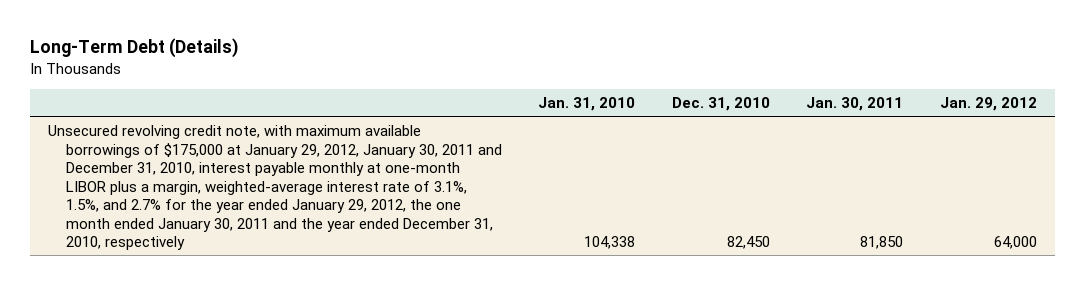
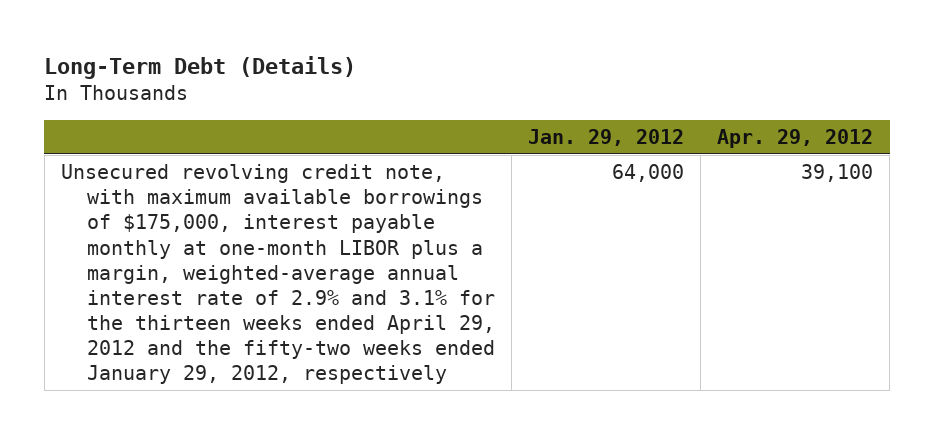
[538,96,636,111] Jan. 31, 2010 -> none
[671,96,770,111] Dec. 31, 2010 -> none
[806,96,904,111] Jan. 30, 2011 -> none
none -> [717,128,874,148] Apr. 29, 2012
[48,125,502,250] Unsecured revolving credit note, with maximum available borrowings of $175,000 at January 29, 2012, January 30, 2011 and December 31, 2010, interest payable monthly at one-month LIBOR plus a margin, weighted-average interest rate of 3.1%, 1.5%, and 2.7% for the year ended January 29, 2012, the one month ended January 30, 2011 and the year ended December 31, 2010, respectively -> [60,164,496,385] Unsecured revolving credit note, with maximum available borrowings of $175,000, interest payable monthly at one-month LIBOR plus a margin, weighted-average annual interest rate of 2.9% and 3.1% for the thirteen weeks ended April 29, 2012 and the fifty-two weeks ended January 29, 2012, respectively

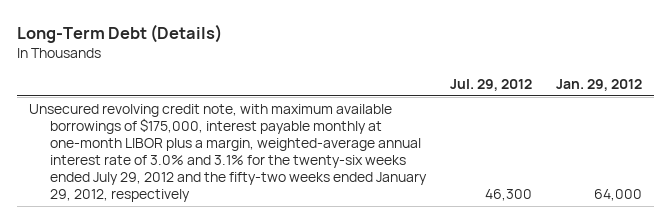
[717,128,874,148] Apr. 29, 2012 -> none
none -> [449,79,532,92] Jul. 29, 2012
[60,164,496,385] Unsecured revolving credit note, with maximum available borrowings of $175,000, interest payable monthly at one-month LIBOR plus a margin, weighted-average annual interest rate of 2.9% and 3.1% for the thirteen weeks ended April 29, 2012 and the fifty-two weeks ended January 29, 2012, respectively -> [28,104,427,203] Unsecured revolving credit note, with maximum available borrowings of $175,000, interest payable monthly at one-month LIBOR plus a margin, weighted-average annual interest rate of 3.0% and 3.1% for the twenty-six weeks ended July 29, 2012 and the fifty-two weeks ended January 29, 2012, respectively

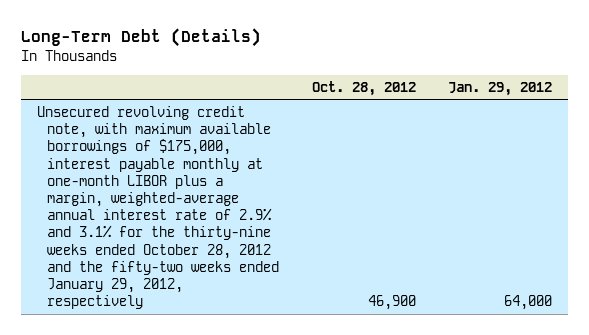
[449,79,532,92] Jul. 29, 2012 -> none
none -> [311,80,416,96] Oct. 28, 2012
[28,104,427,203] Unsecured revolving credit note, with maximum available borrowings of $175,000, interest payable monthly at one-month LIBOR plus a margin, weighted-average annual interest rate of 3.0% and 3.1% for the twenty-six weeks ended July 29, 2012 and the fifty-two weeks ended January 29, 2012, respectively -> [36,106,280,310] Unsecured revolving credit note, with maximum available borrowings of $175,000, interest payable monthly at one-month LIBOR plus a margin, weighted-average annual interest rate of 2.9% and 3.1% for the thirty-nine weeks ended October 28, 2012 and the fifty-two weeks ended January 29, 2012, respectively

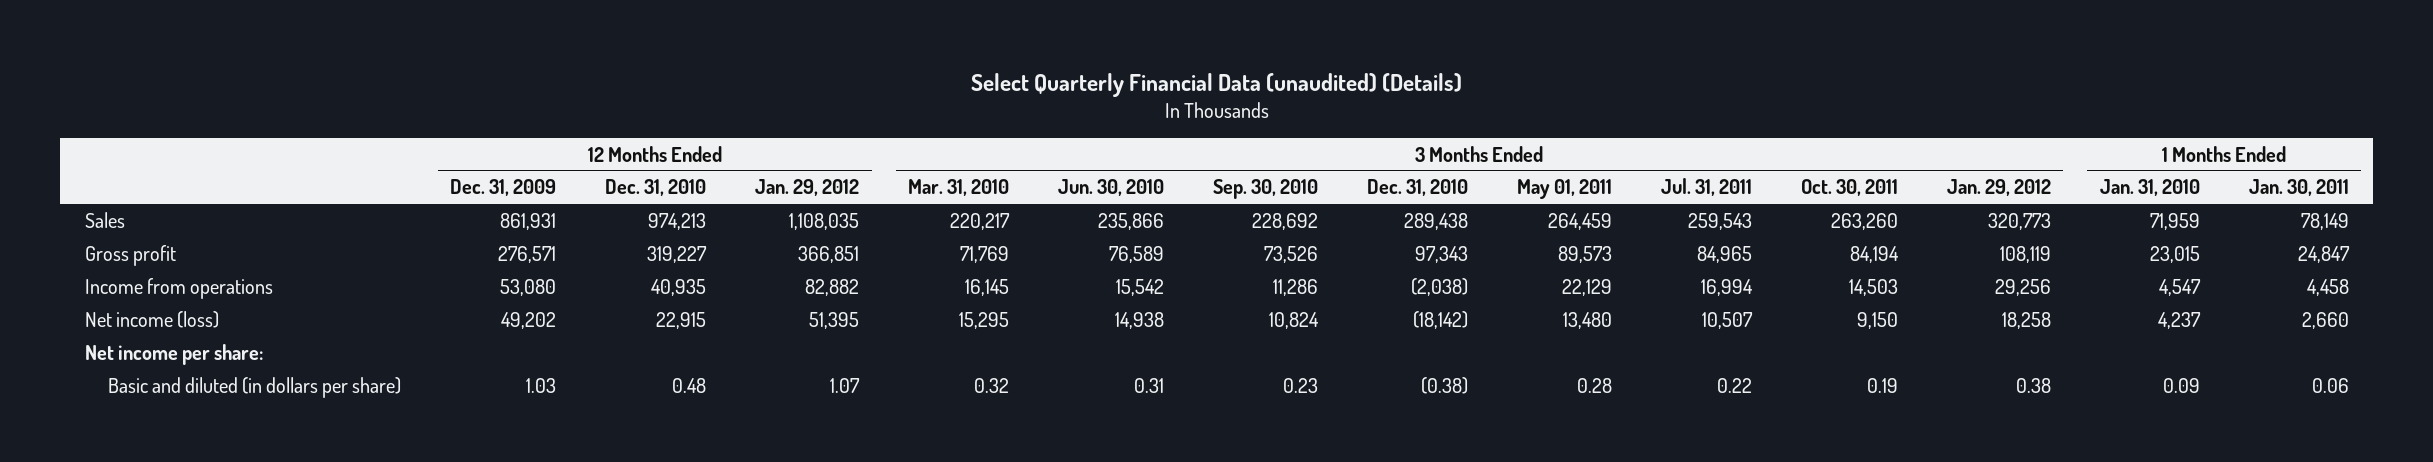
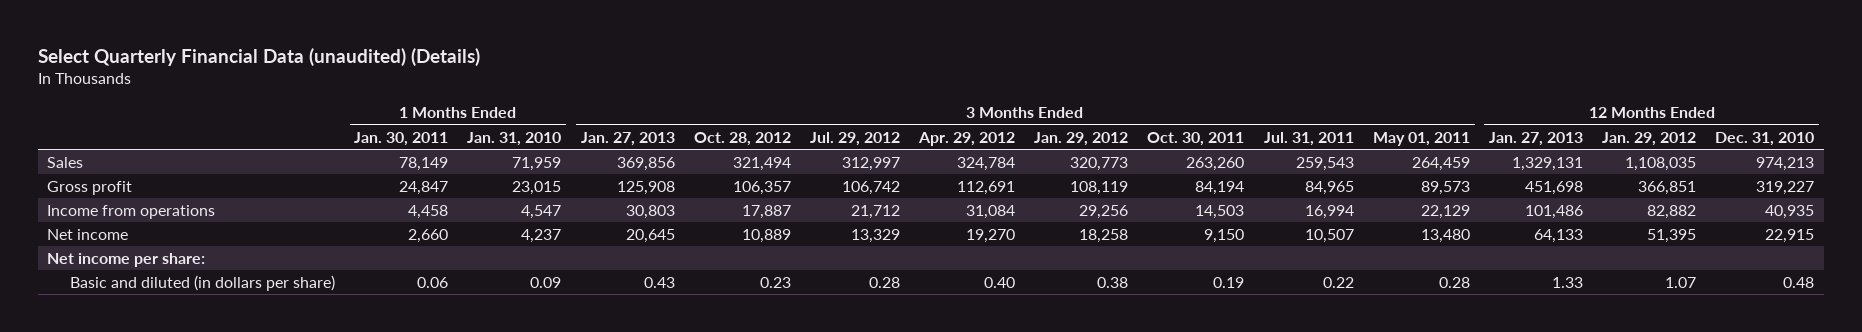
[450,179,557,197] Dec. 31, 2009 -> none
[908,179,1010,197] Mar. 31, 2010 -> none
[1058,179,1165,197] Jun. 30, 2010 -> none
[1213,179,1319,200] Sep. 30, 2010 -> none
[1366,179,1468,197] Dec. 31, 2010 -> none
none -> [580,131,675,146] Jan. 27, 2013
none -> [693,131,791,146] Oct. 28, 2012
none -> [809,131,900,146] Jul. 29, 2012
none -> [918,131,1016,146] Apr. 29, 2012
none -> [1488,131,1583,146] Jan. 27, 2013
[84,310,219,328] Net income (loss) -> [47,229,129,241] Net income

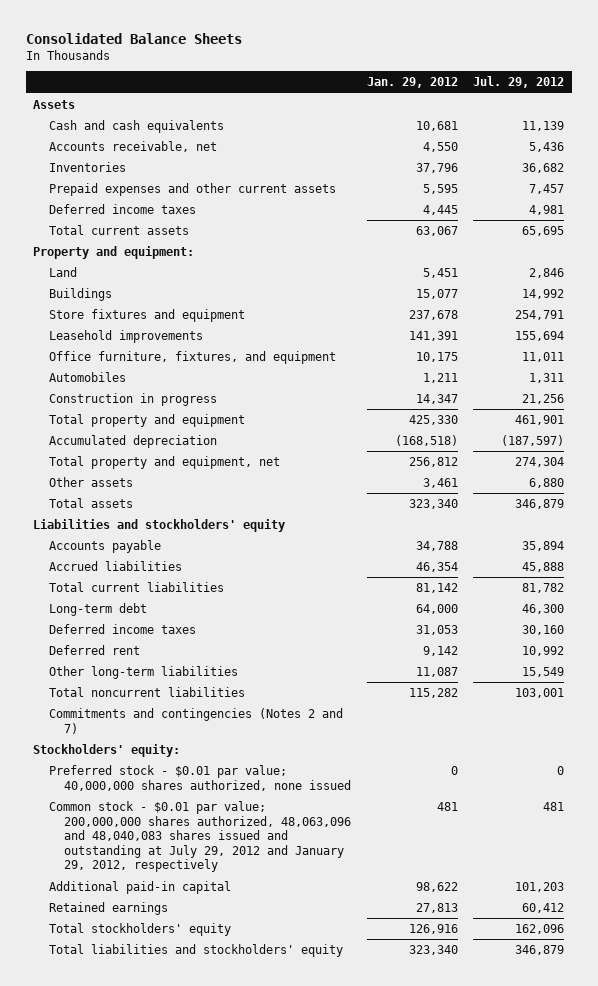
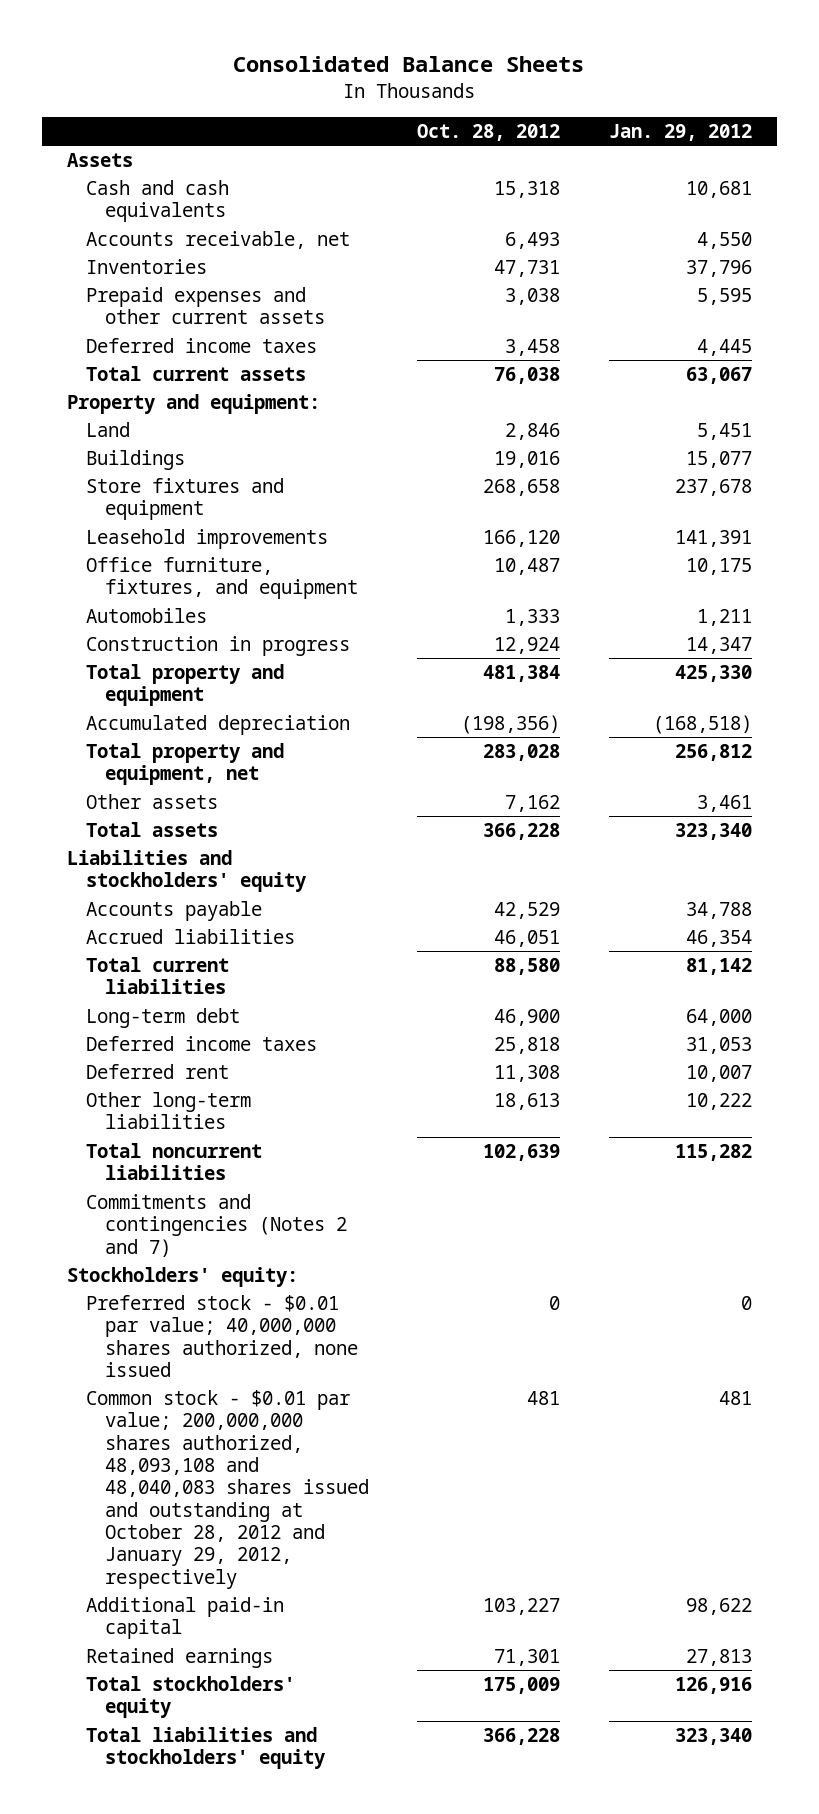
[473,76,565,89] Jul. 29, 2012 -> none
none -> [417,123,561,141] Oct. 28, 2012
[422,645,458,656] 9,142 -> [686,1065,753,1083] 10,007
[415,666,458,677] 11,087 -> [686,1093,753,1111] 10,222
[48,800,351,873] Common stock - $0.01 par value; 200,000,000 shares authorized, 48,063,096 and 48,040,083 shares issued and outstanding at July 29, 2012 and January 29, 2012, respectively -> [85,1390,369,1589] Common stock - $0.01 par value; 200,000,000 shares authorized, 48,093,108 and 48,040,083 shares issued and outstanding at October 28, 2012 and January 29, 2012, respectively

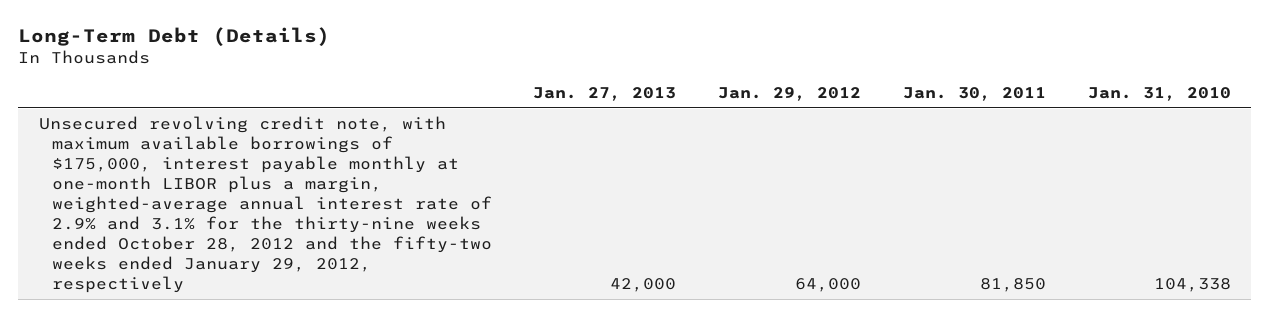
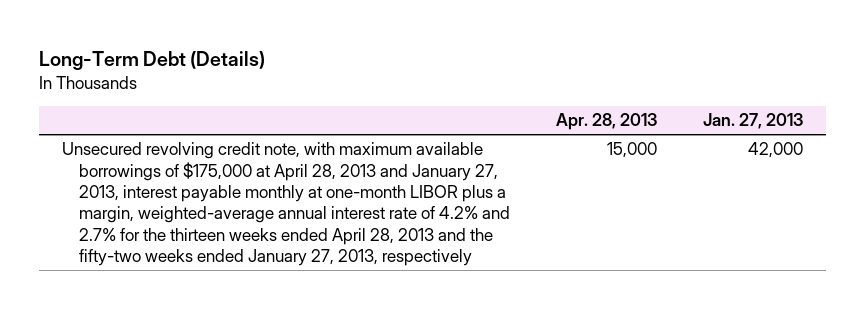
[718,87,862,102] Jan. 29, 2012 -> none
[902,87,1046,102] Jan. 30, 2011 -> none
[1087,87,1231,102] Jan. 31, 2010 -> none
none -> [556,113,658,131] Apr. 28, 2013
[38,116,492,294] Unsecured revolving credit note, with maximum available borrowings of $175,000, interest payable monthly at one-month LIBOR plus a margin, weighted-average annual interest rate of 2.9% and 3.1% for the thirty-nine weeks ended October 28, 2012 and the fifty-two weeks ended January 29, 2012, respectively -> [62,142,511,267] Unsecured revolving credit note, with maximum available borrowings of $175,000 at April 28, 2013 and January 27, 2013, interest payable monthly at one-month LIBOR plus a margin, weighted-average annual interest rate of 4.2% and 2.7% for the thirteen weeks ended April 28, 2013 and the fifty-two weeks ended January 27, 2013, respectively

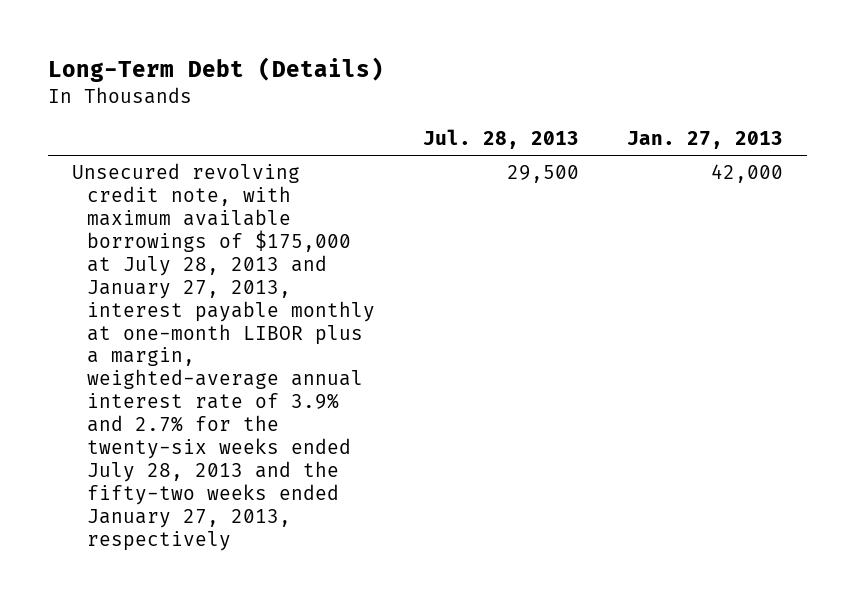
[556,113,658,131] Apr. 28, 2013 -> none
none -> [423,128,580,149] Jul. 28, 2013
[62,142,511,267] Unsecured revolving credit note, with maximum available borrowings of $175,000 at April 28, 2013 and January 27, 2013, interest payable monthly at one-month LIBOR plus a margin, weighted-average annual interest rate of 4.2% and 2.7% for the thirteen weeks ended April 28, 2013 and the fifty-two weeks ended January 27, 2013, respectively -> [71,163,375,551] Unsecured revolving credit note, with maximum available borrowings of $175,000 at July 28, 2013 and January 27, 2013, interest payable monthly at one-month LIBOR plus a margin, weighted-average annual interest rate of 3.9% and 2.7% for the twenty-six weeks ended July 28, 2013 and the fifty-two weeks ended January 27, 2013, respectively

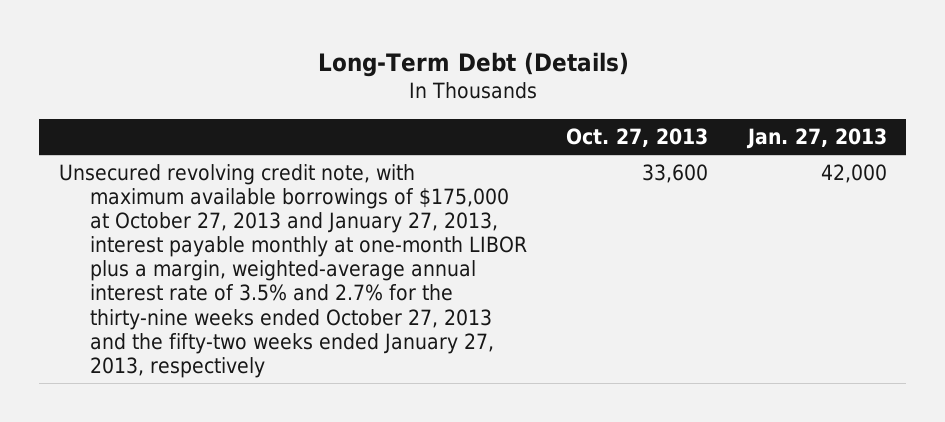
[423,128,580,149] Jul. 28, 2013 -> none
none -> [566,127,709,147] Oct. 27, 2013
[71,163,375,551] Unsecured revolving credit note, with maximum available borrowings of $175,000 at July 28, 2013 and January 27, 2013, interest payable monthly at one-month LIBOR plus a margin, weighted-average annual interest rate of 3.9% and 2.7% for the twenty-six weeks ended July 28, 2013 and the fifty-two weeks ended January 27, 2013, respectively -> [58,164,528,378] Unsecured revolving credit note, with maximum available borrowings of $175,000 at October 27, 2013 and January 27, 2013, interest payable monthly at one-month LIBOR plus a margin, weighted-average annual interest rate of 3.5% and 2.7% for the thirty-nine weeks ended October 27, 2013 and the fifty-two weeks ended January 27, 2013, respectively

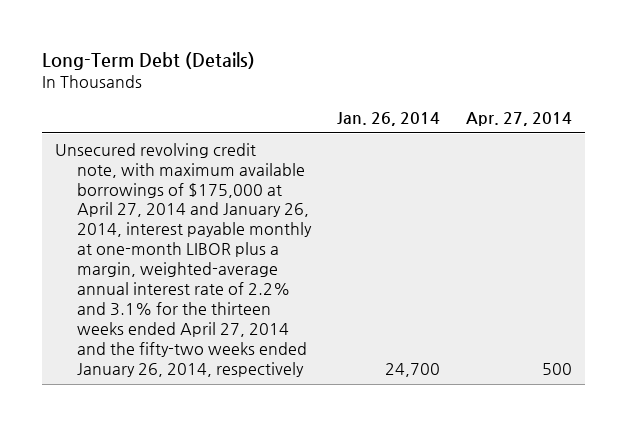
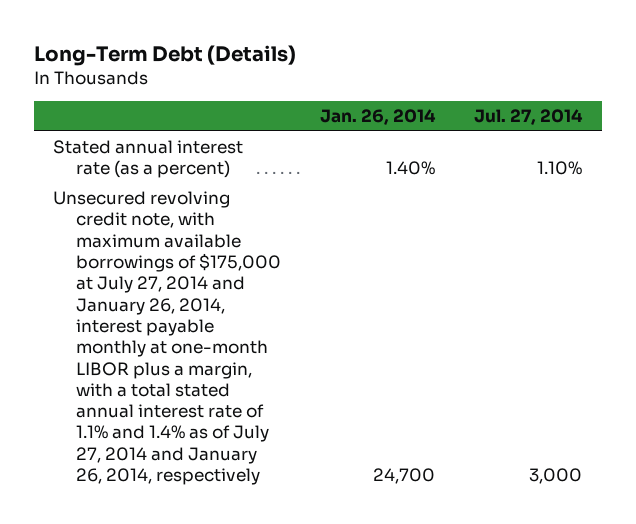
[466,111,573,126] Apr. 27, 2014 -> none
none -> [474,109,584,126] Jul. 27, 2014
none -> [53,140,244,179] Stated annual interest rate (as a percent)
[54,142,312,378] Unsecured revolving credit note, with maximum available borrowings of $175,000 at April 27, 2014 and January 26, 2014, interest payable monthly at one-month LIBOR plus a margin, weighted-average annual interest rate of 2.2% and 3.1% for the thirteen weeks ended April 27, 2014 and the fifty-two weeks ended January 26, 2014, respectively -> [53,191,281,486] Unsecured revolving credit note, with maximum available borrowings of $175,000 at July 27, 2014 and January 26, 2014, interest payable monthly at one-month LIBOR plus a margin, with a total stated annual interest rate of 1.1% and 1.4% as of July 27, 2014 and January 26, 2014, respectively

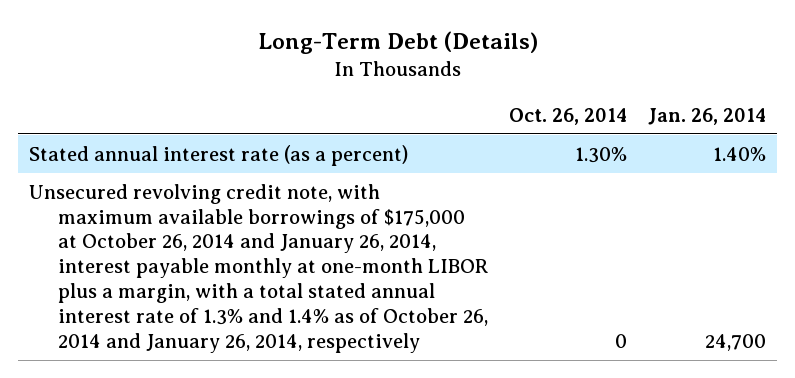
[474,109,584,126] Jul. 27, 2014 -> none
none -> [508,107,627,125] Oct. 26, 2014
[53,191,281,486] Unsecured revolving credit note, with maximum available borrowings of $175,000 at July 27, 2014 and January 26, 2014, interest payable monthly at one-month LIBOR plus a margin, with a total stated annual interest rate of 1.1% and 1.4% as of July 27, 2014 and January 26, 2014, respectively -> [28,183,488,353] Unsecured revolving credit note, with maximum available borrowings of $175,000 at October 26, 2014 and January 26, 2014, interest payable monthly at one-month LIBOR plus a margin, with a total stated annual interest rate of 1.3% and 1.4% as of October 26, 2014 and January 26, 2014, respectively

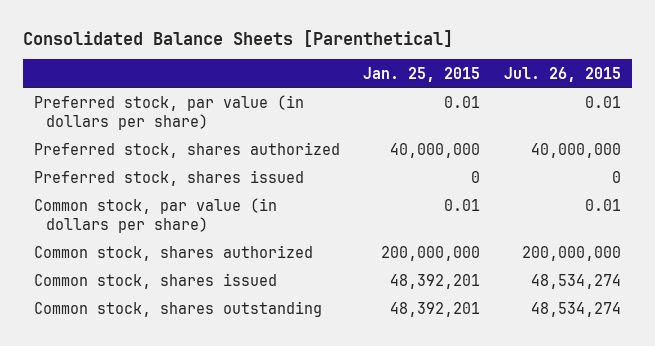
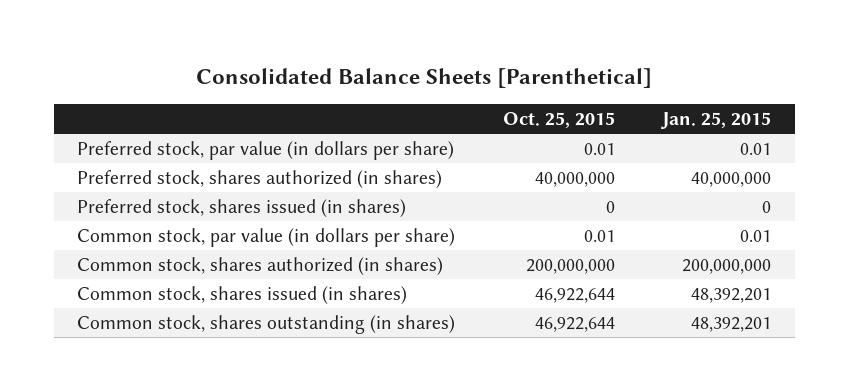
[503,66,621,82] Jul. 26, 2015 -> none
none -> [502,111,615,128] Oct. 25, 2015
[34,142,341,159] Preferred stock, shares authorized -> [77,170,443,189] Preferred stock, shares authorized (in shares)
[34,170,305,187] Preferred stock, shares issued -> [77,199,407,218] Preferred stock, shares issued (in shares)
[34,245,314,262] Common stock, shares authorized -> [77,257,444,276] Common stock, shares authorized (in shares)
[34,273,278,290] Common stock, shares issued -> [77,286,408,305] Common stock, shares issued (in shares)
[34,301,323,318] Common stock, shares outstanding -> [77,315,456,335] Common stock, shares outstanding (in shares)

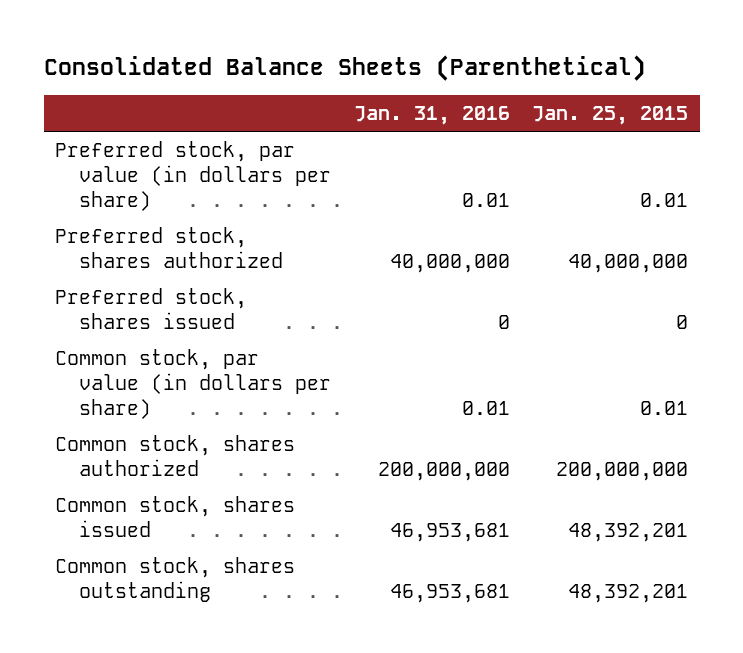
[196,68,653,89] Consolidated Balance Sheets [Parenthetical] -> [43,54,646,81] Consolidated Balance Sheets (Parenthetical)
[502,111,615,128] Oct. 25, 2015 -> none
none -> [353,106,510,126] Jan. 31, 2016
[77,170,443,189] Preferred stock, shares authorized (in shares) -> [54,227,284,268] Preferred stock, shares authorized
[77,199,407,218] Preferred stock, shares issued (in shares) -> [54,288,247,329] Preferred stock, shares issued
[77,257,444,276] Common stock, shares authorized (in shares) -> [54,435,295,476] Common stock, shares authorized
[77,286,408,305] Common stock, shares issued (in shares) -> [54,496,295,537] Common stock, shares issued
[77,315,456,335] Common stock, shares outstanding (in shares) -> [54,557,295,602] Common stock, shares outstanding

